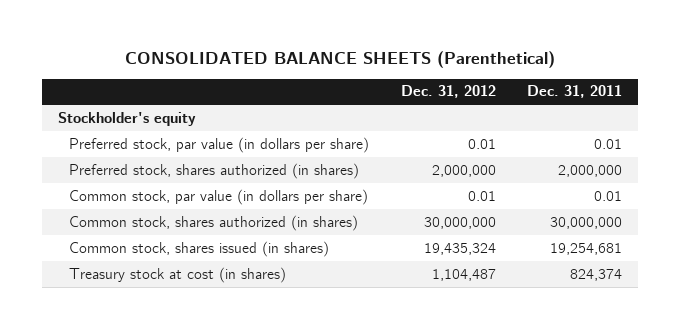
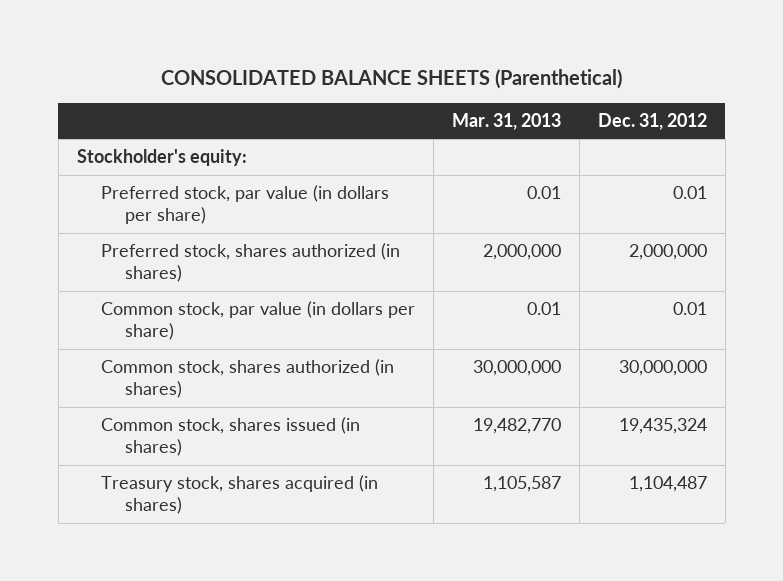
[526,85,622,99] Dec. 31, 2011 -> none
none -> [451,112,561,130] Mar. 31, 2013
[57,111,196,126] Stockholder's equity -> [76,148,247,166] Stockholder's equity:
[69,266,287,283] Treasury stock at cost (in shares) -> [101,474,379,515] Treasury stock, shares acquired (in shares)

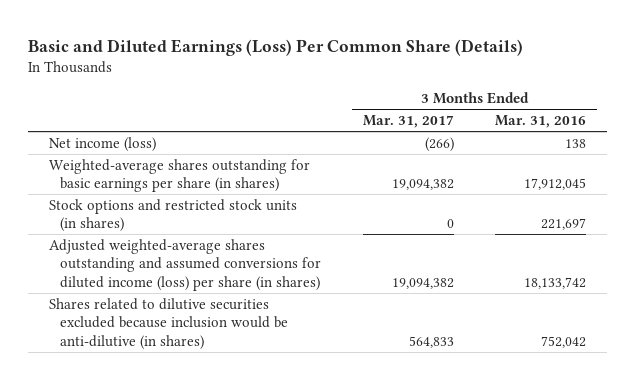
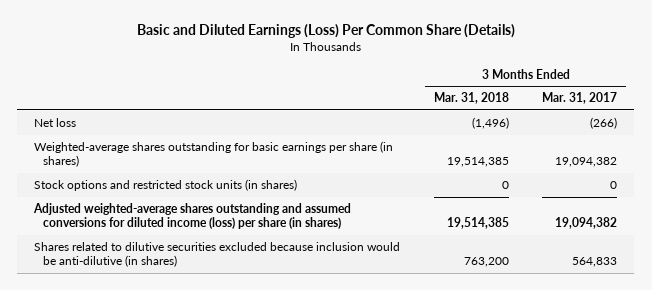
[495,115,587,129] Mar. 31, 2016 -> none
none -> [433,92,509,105] Mar. 31, 2018
[48,136,156,152] Net income (loss) -> [34,117,77,127] Net loss

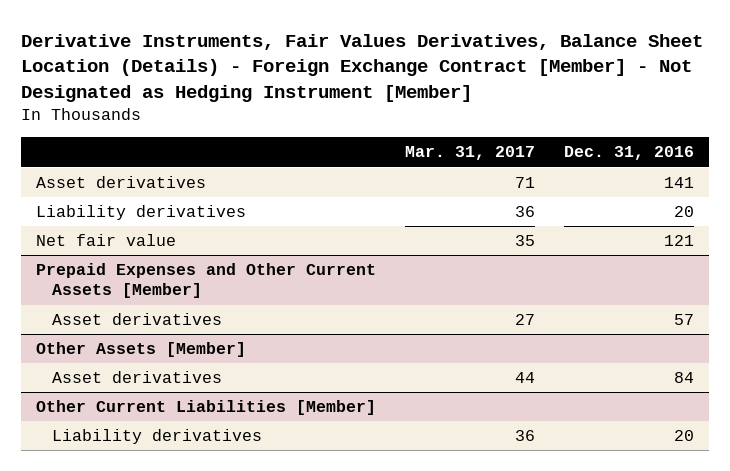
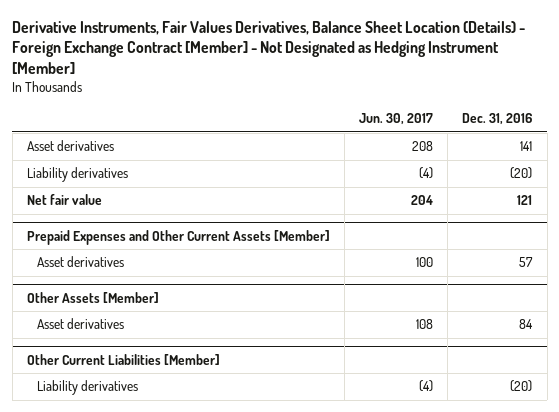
[405,146,536,161] Mar. 31, 2017 -> none
none -> [359,113,434,126] Jun. 30, 2017
[674,206,695,218] 20 -> [510,167,533,180] (20)
[674,430,695,442] 20 -> [510,380,533,393] (20)

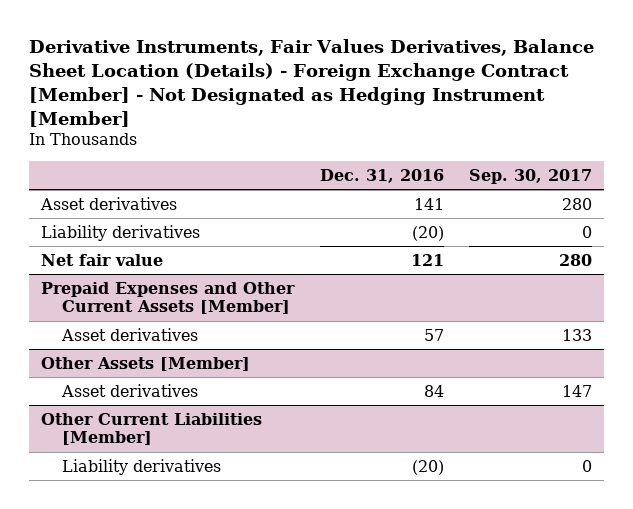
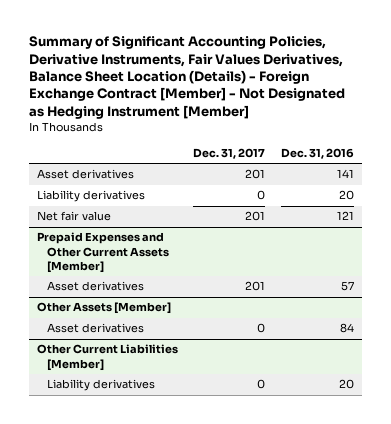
[28,38,594,127] Derivative Instruments, Fair Values Derivatives, Balance Sheet Location (Details) - Foreign Exchange Contract [Member] - Not Designated as Hedging Instrument [Member] -> [28,36,345,119] Summary of Significant Accounting Policies, Derivative Instruments, Fair Values Derivatives, Balance Sheet Location (Details) - Foreign Exchange Contract [Member] - Not Designated as Hedging Instrument [Member]
[468,168,592,184] Sep. 30, 2017 -> none
none -> [193,147,266,159] Dec. 31, 2017
[411,225,444,241] (20) -> [339,190,355,201] 20
[411,459,444,475] (20) -> [339,379,355,390] 20

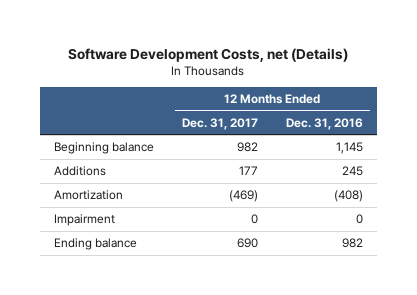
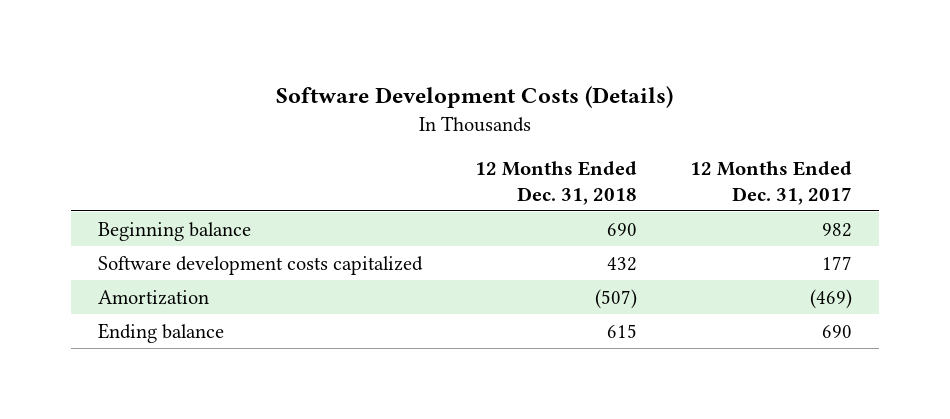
[68,47,349,62] Software Development Costs, net (Details) -> [275,86,673,109] Software Development Costs (Details)
[285,117,363,130] Dec. 31, 2016 -> none
none -> [474,161,637,205] 12 Months Ended Dec. 31, 2018
[53,166,106,177] Additions -> [97,255,423,275] Software development costs capitalized
[53,214,115,227] Impairment -> none

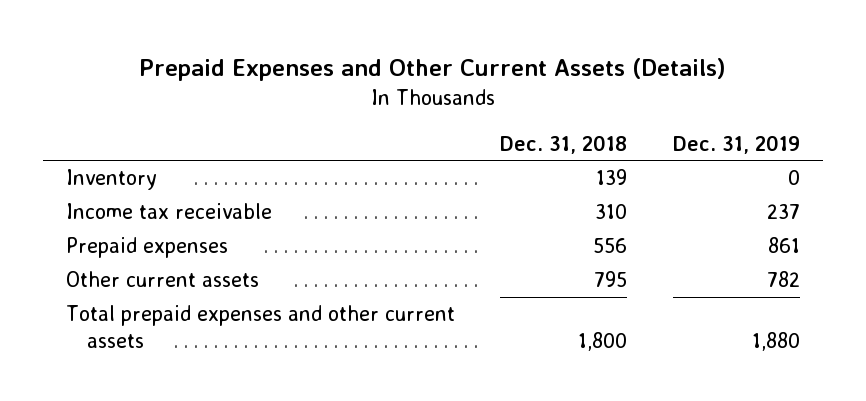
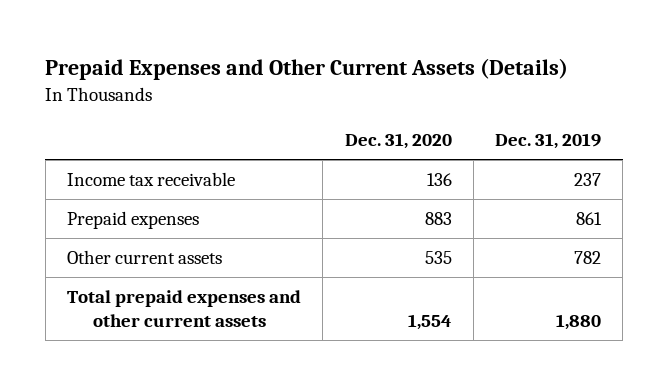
[500,134,628,154] Dec. 31, 2018 -> none
none -> [344,133,452,150] Dec. 31, 2020
[65,169,157,191] Inventory -> none

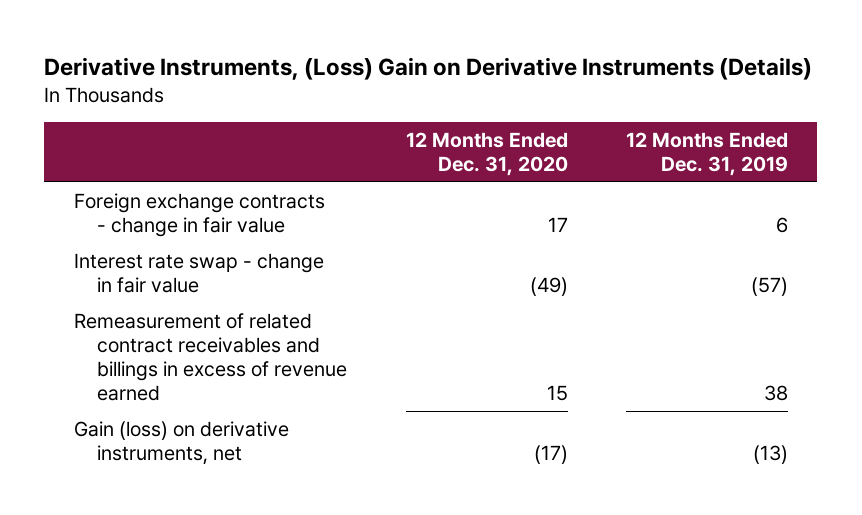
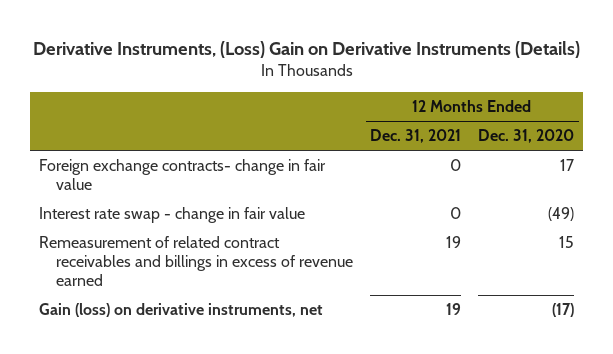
[626,132,789,177] 12 Months Ended Dec. 31, 2019 -> none
none -> [369,129,461,144] Dec. 31, 2021
[73,192,325,237] Foreign exchange contracts - change in fair value -> [38,159,326,191] Foreign exchange contracts- change in fair value

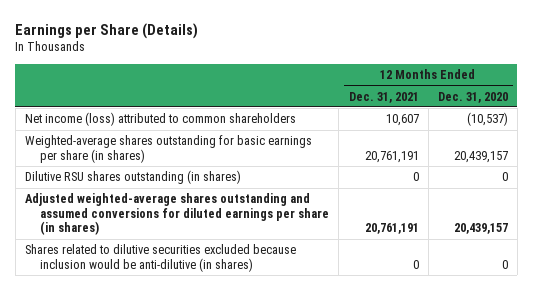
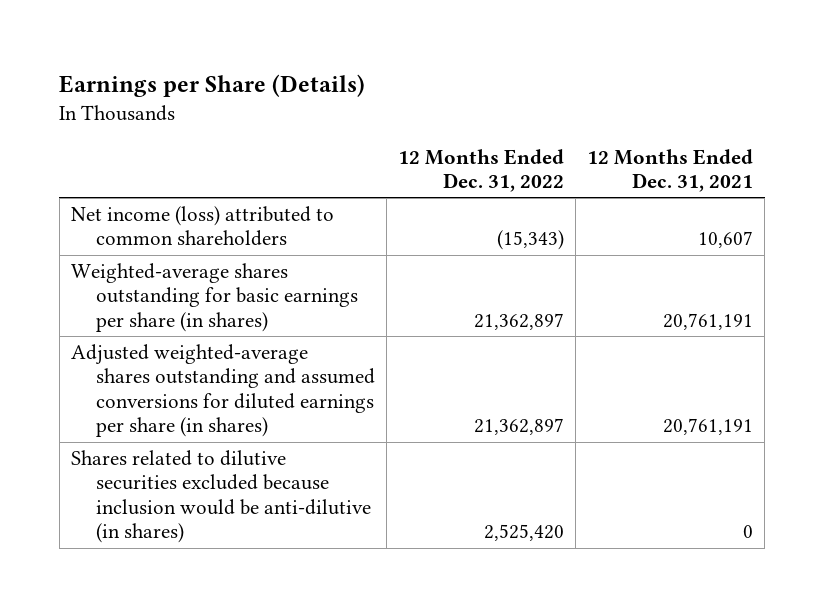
[437,91,508,103] Dec. 31, 2020 -> none
none -> [398,148,565,192] 12 Months Ended Dec. 31, 2022
[24,170,241,185] Dilutive RSU shares outstanding (in shares) -> none

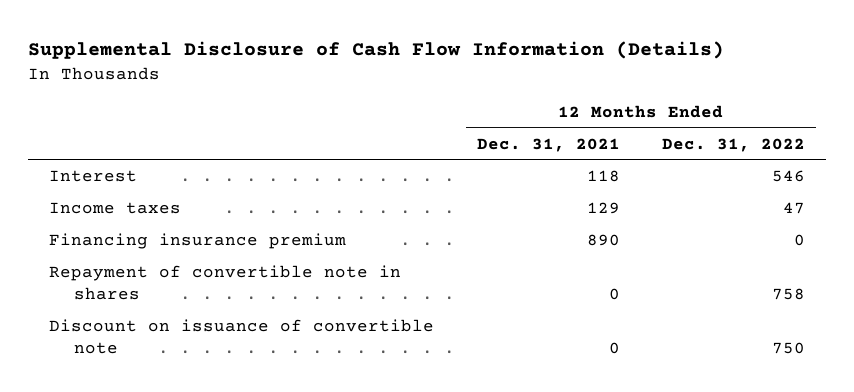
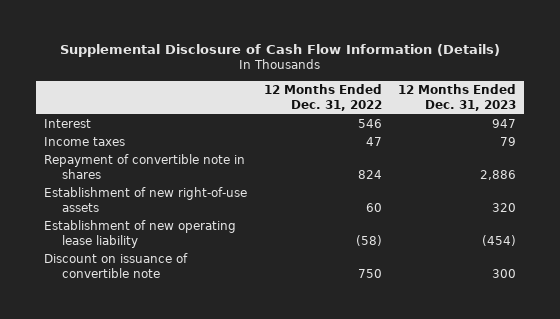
[476,137,620,152] Dec. 31, 2021 -> none
none -> [398,84,517,111] 12 Months Ended Dec. 31, 2023
[49,232,347,249] Financing insurance premium -> none
[772,288,806,301] 758 -> [357,169,382,179] 824
none -> [44,187,248,212] Establishment of new right-of-use assets
none -> [44,220,237,248] Establishment of new operating lease liability

